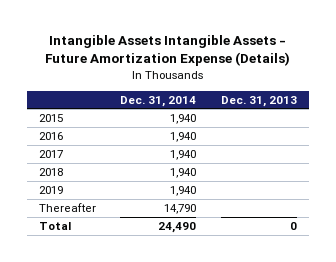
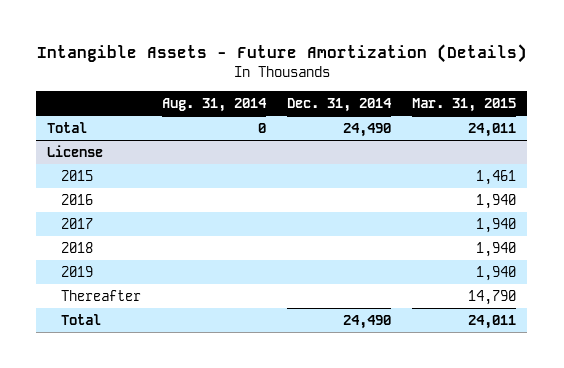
[44,35,290,67] Intangible Assets Intangible Assets - Future Amortization Expense (Details) -> [36,44,527,64] Intangible Assets - Future Amortization (Details)
[220,95,297,107] Dec. 31, 2013 -> none
none -> [162,98,268,113] Aug. 31, 2014
none -> [412,98,517,113] Mar. 31, 2015
[39,113,64,122] 2015 -> none
[39,131,64,140] 2016 -> none
[39,149,64,158] 2017 -> none
[39,167,64,176] 2018 -> none
[39,185,64,194] 2019 -> none
[39,202,97,212] Thereafter -> none
none -> [47,145,104,158] License
none -> [60,170,93,182] 2015
none -> [60,194,93,206] 2016
none -> [60,218,93,230] 2017
none -> [60,242,93,254] 2018
none -> [60,266,93,278] 2019
none -> [60,290,141,302] Thereafter
none -> [60,314,101,326] Total

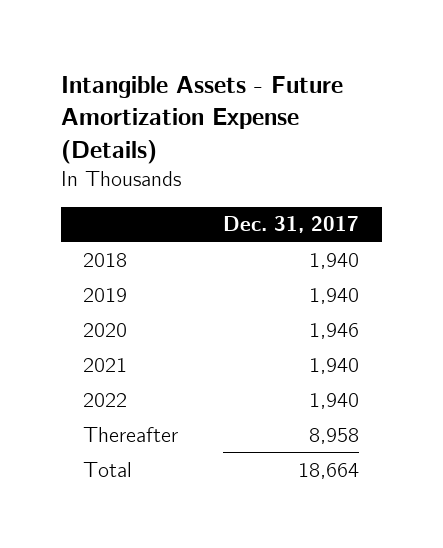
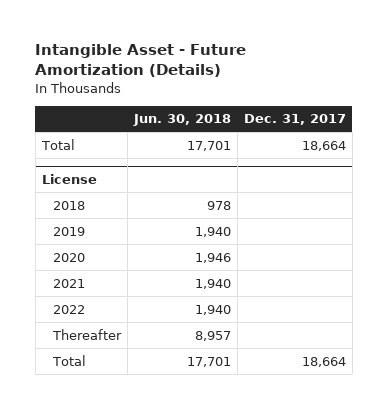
[60,76,343,164] Intangible Assets - Future Amortization Expense (Details) -> [35,44,247,78] Intangible Asset - Future Amortization (Details)
none -> [132,114,231,127] Jun. 30, 2018
[83,252,128,267] 2018 -> none
[83,287,128,302] 2019 -> none
[83,322,128,337] 2020 -> none
[83,357,128,372] 2021 -> none
[83,392,128,407] 2022 -> none
[83,426,179,442] Thereafter -> none
none -> [41,173,97,184] License
none -> [52,200,85,210] 2018
none -> [52,226,85,236] 2019
none -> [52,252,85,262] 2020
none -> [52,278,85,288] 2021
none -> [52,304,85,314] 2022
none -> [51,328,122,340] Thereafter
none -> [51,354,86,366] Total

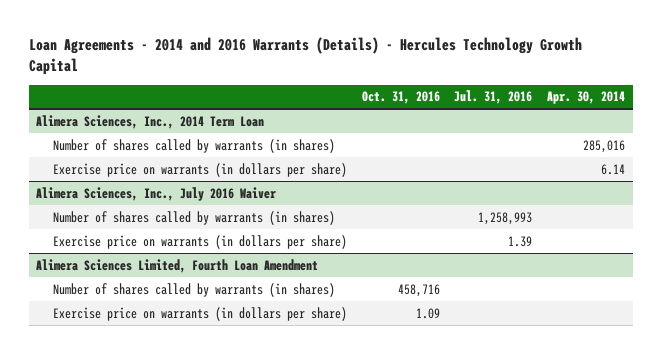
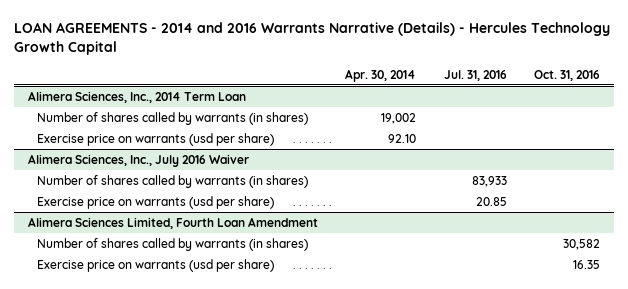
[28,36,582,76] Loan Agreements - 2014 and 2016 Warrants (Details) - Hercules Technology Growth Capital -> [14,22,611,55] LOAN AGREEMENTS - 2014 and 2016 Warrants Narrative (Details) - Hercules Technology Growth Capital
[583,139,626,153] 285,016 -> [381,112,417,124] 19,002
[52,162,347,177] Exercise price on warrants (in dollars per share) -> [36,132,274,146] Exercise price on warrants (usd per share)
[601,163,626,175] 6.14 -> [388,133,417,143] 92.10
[478,211,533,225] 1,258,993 -> [471,175,507,187] 83,933
[52,234,347,249] Exercise price on warrants (in dollars per share) -> [36,195,274,209] Exercise price on warrants (usd per share)
[508,235,533,247] 1.39 -> [475,196,507,206] 20.85
[397,283,440,297] 458,716 -> [562,238,600,250] 30,582
[52,306,347,321] Exercise price on warrants (in dollars per share) -> [36,258,274,272] Exercise price on warrants (usd per share)
[415,307,440,319] 1.09 -> [572,259,600,269] 16.35

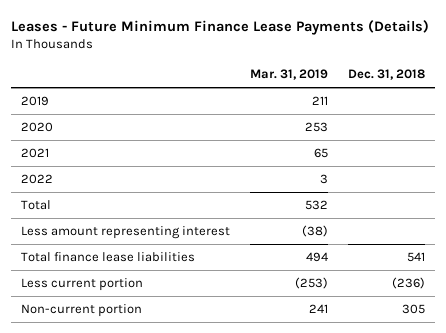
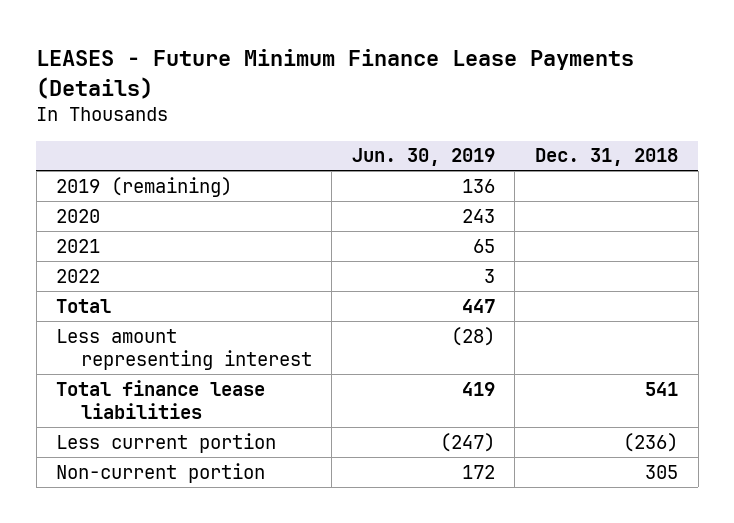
[11,19,430,35] Leases - Future Minimum Finance Lease Payments (Details) -> [36,48,635,99] LEASES - Future Minimum Finance Lease Payments (Details)
[249,69,328,81] Mar. 31, 2019 -> none
none -> [351,148,495,167] Jun. 30, 2019
[21,96,50,107] 2019 -> [56,176,233,197] 2019 (remaining)

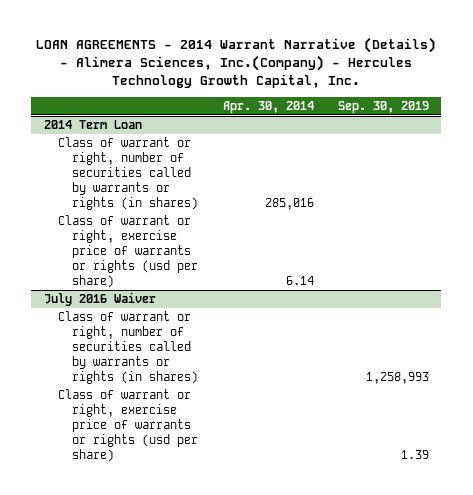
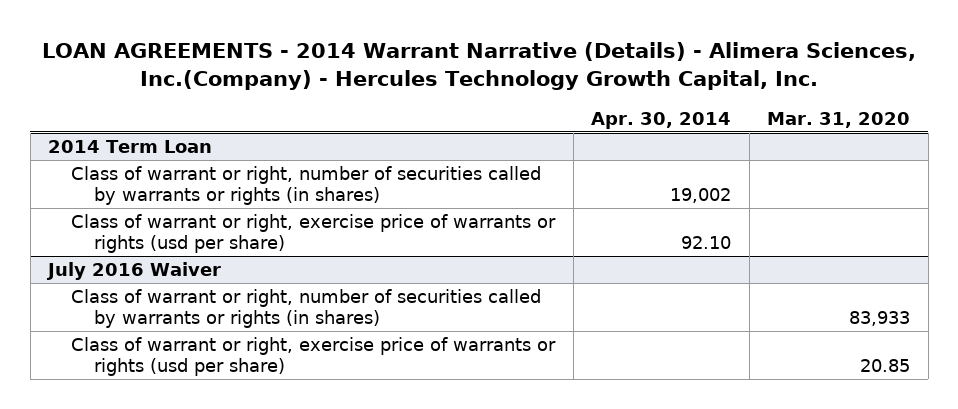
[338,100,430,113] Sep. 30, 2019 -> none
none -> [767,111,911,128] Mar. 31, 2020
[264,197,314,210] 285,016 -> [670,188,732,204] 19,002
[285,275,314,285] 6.14 -> [681,236,732,250] 92.10

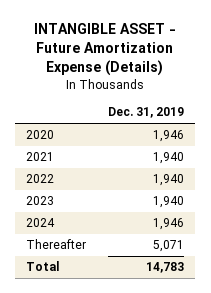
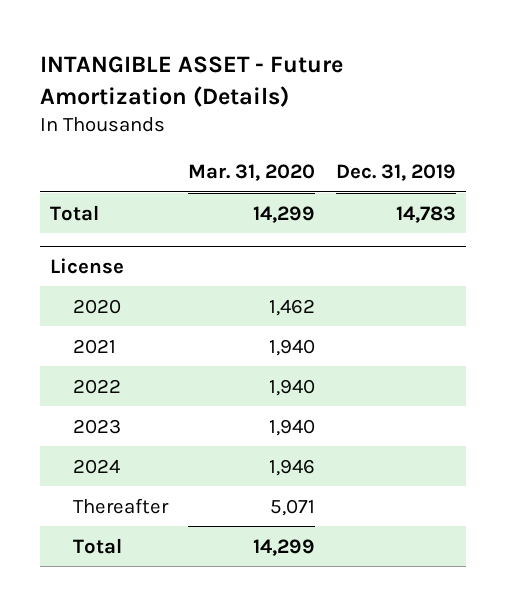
[34,23,177,77] INTANGIBLE ASSET - Future Amortization Expense (Details) -> [40,55,344,107] INTANGIBLE ASSET - Future Amortization (Details)
none -> [188,164,316,182] Mar. 31, 2020
[26,130,55,140] 2020 -> none
[26,152,55,162] 2021 -> none
[26,174,55,184] 2022 -> none
[26,196,55,206] 2023 -> none
[26,218,56,228] 2024 -> none
[26,239,87,250] Thereafter -> none
none -> [50,257,125,274] License
none -> [72,298,121,314] 2020
none -> [72,338,116,354] 2021
none -> [72,378,121,394] 2022
none -> [72,418,121,434] 2023
none -> [72,458,120,474] 2024
none -> [72,497,169,514] Thereafter
none -> [72,537,122,554] Total

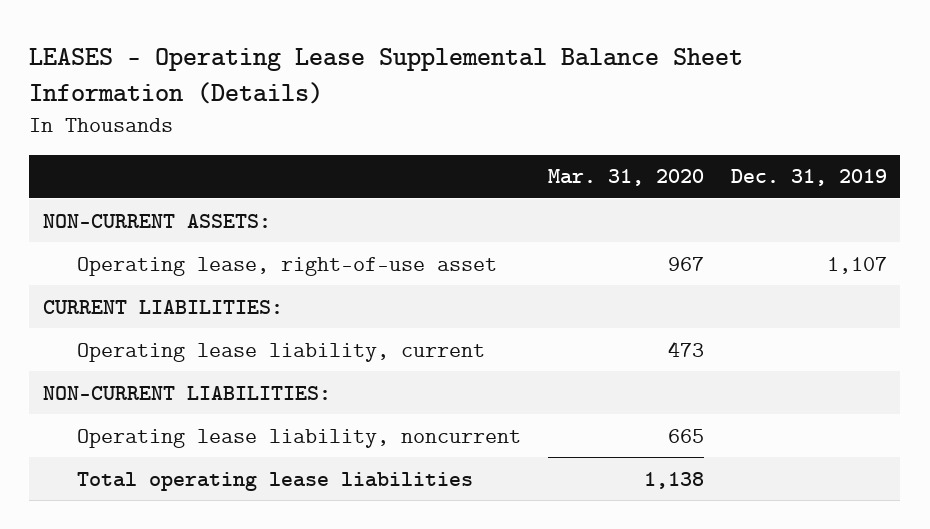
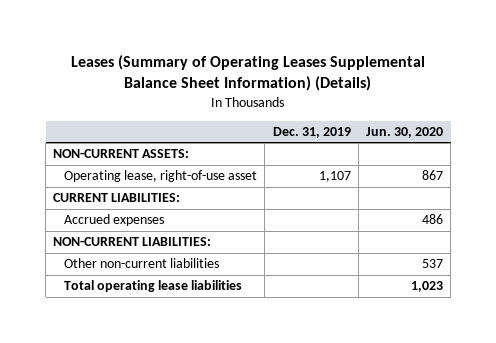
[29,48,744,104] LEASES - Operating Lease Supplemental Balance Sheet Information (Details) -> [71,55,426,92] Leases (Summary of Operating Leases Supplemental Balance Sheet Information) (Details)
[547,169,704,187] Mar. 31, 2020 -> none
none -> [365,126,443,138] Jun. 30, 2020
[76,342,485,362] Operating lease liability, current -> [64,214,165,227] Accrued expenses
[76,428,521,448] Operating lease liability, noncurrent -> [64,258,220,269] Other non-current liabilities

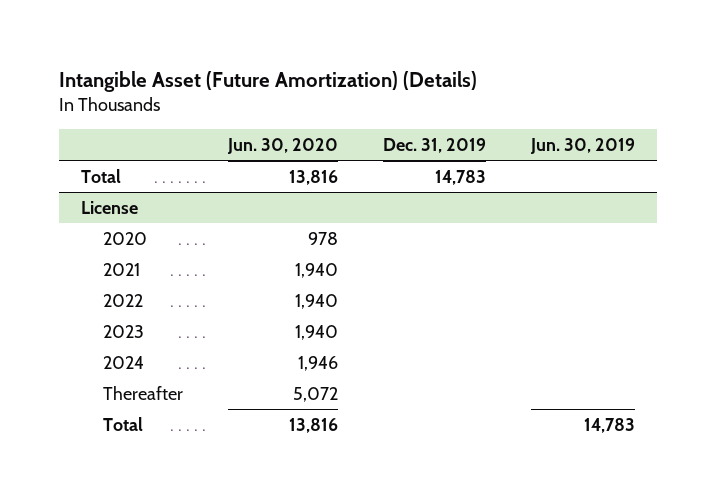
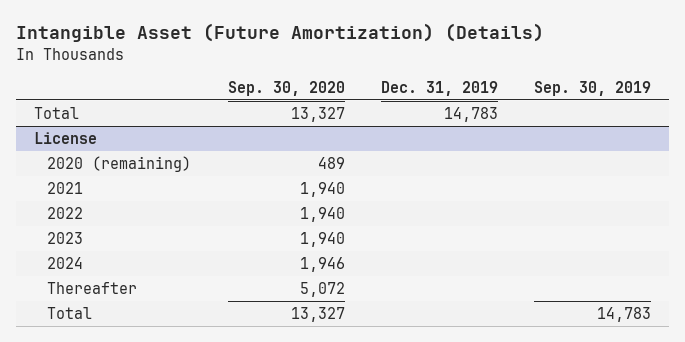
[227,137,339,154] Jun. 30, 2020 -> none
[529,137,635,154] Jun. 30, 2019 -> none
none -> [227,81,345,97] Sep. 30, 2020
none -> [533,81,651,97] Sep. 30, 2019
[103,231,148,245] 2020 -> [47,155,192,172] 2020 (remaining)

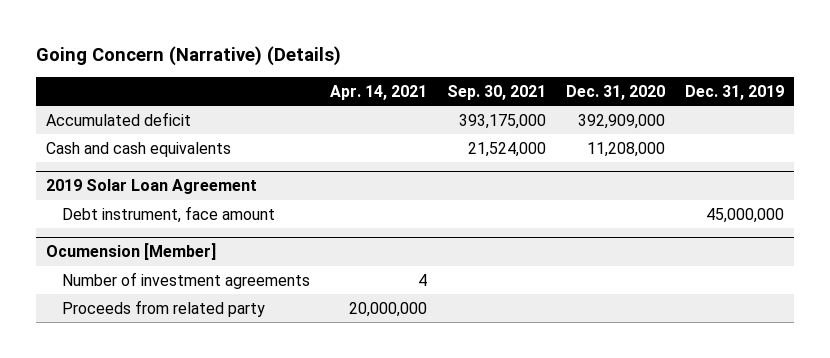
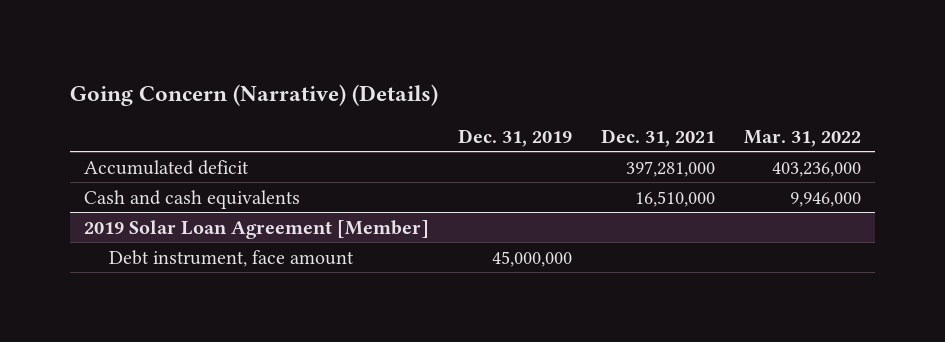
[330,85,428,101] Apr. 14, 2021 -> none
[447,85,547,101] Sep. 30, 2021 -> none
[566,85,666,101] Dec. 31, 2020 -> none
none -> [600,128,715,147] Dec. 31, 2021
none -> [743,129,861,147] Mar. 31, 2022
[45,179,257,195] 2019 Solar Loan Agreement -> [84,219,430,239] 2019 Solar Loan Agreement [Member]
[45,243,216,261] Ocumension [Member] -> none
[62,271,311,289] Number of investment agreements -> none
[62,299,266,317] Proceeds from related party -> none

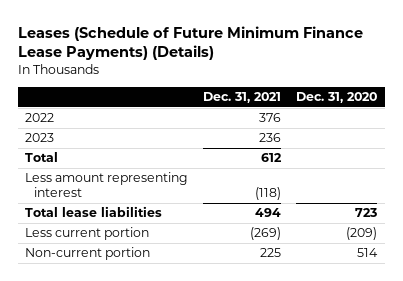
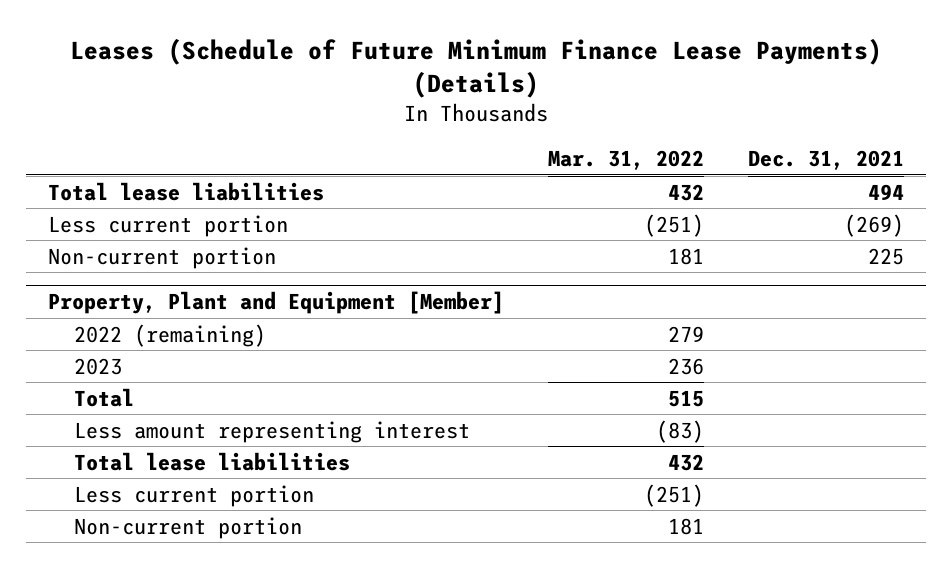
[296,92,378,104] Dec. 31, 2020 -> none
none -> [547,149,704,170] Mar. 31, 2022
[25,113,55,123] 2022 -> none
[25,133,55,143] 2023 -> none
[25,152,59,163] Total -> none
[25,172,189,198] Less amount representing interest -> none
none -> [47,291,504,315] Property, Plant and Equipment [Member]
none -> [74,323,267,347] 2022 (remaining)
none -> [74,357,123,375] 2023
none -> [74,387,135,407] Total
none -> [74,420,471,443] Less amount representing interest
none -> [74,451,351,471] Total lease liabilities
none -> [74,484,315,507] Less current portion
none -> [74,516,303,539] Non-current portion

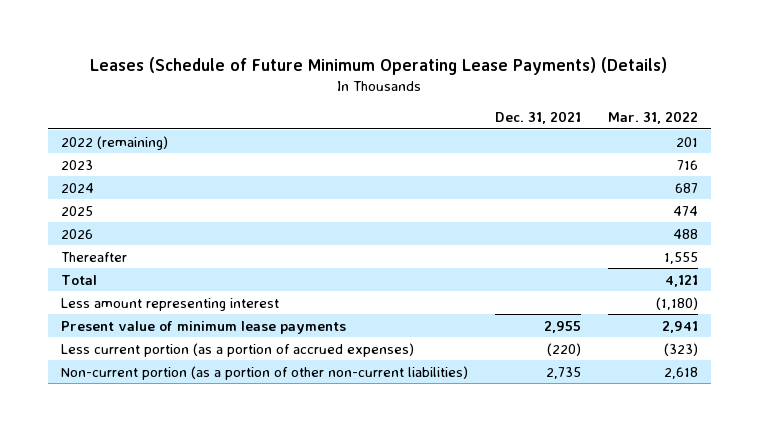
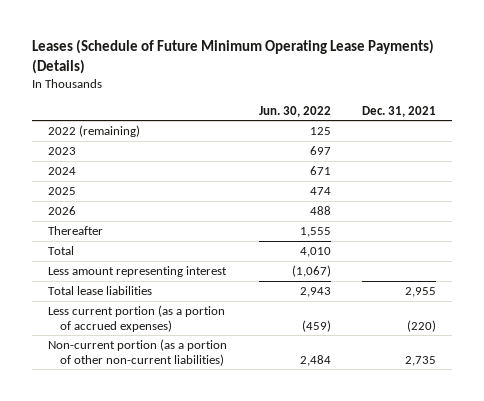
[607,110,698,124] Mar. 31, 2022 -> none
none -> [258,105,331,117] Jun. 30, 2022
[61,320,347,334] Present value of minimum lease payments -> [47,286,152,296] Total lease liabilities

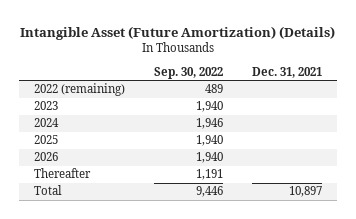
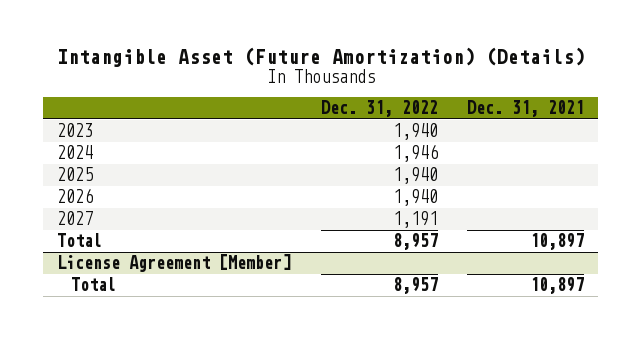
[153,67,223,80] Sep. 30, 2022 -> none
none -> [320,100,438,118] Dec. 31, 2022
[33,83,125,97] 2022 (remaining) -> none
[33,168,91,179] Thereafter -> none
none -> [57,211,94,226] 2027
none -> [57,254,292,273] License Agreement [Member]
none -> [70,277,116,292] Total

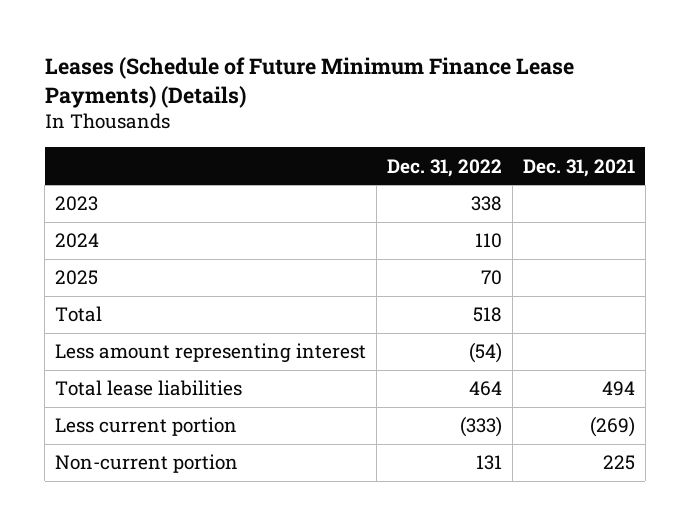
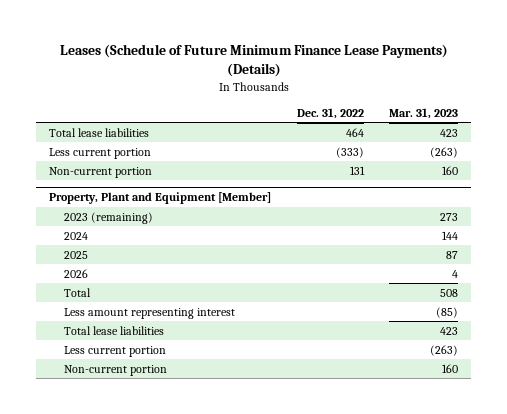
[522,158,635,177] Dec. 31, 2021 -> none
none -> [389,107,459,119] Mar. 31, 2023
[55,196,99,212] 2023 -> none
[55,233,100,249] 2024 -> none
[55,270,99,286] 2025 -> none
[55,306,103,323] Total -> none
[55,343,367,364] Less amount representing interest -> none
none -> [49,192,272,205] Property, Plant and Equipment [Member]
none -> [64,211,154,224] 2023 (remaining)
none -> [64,231,89,240] 2024
none -> [64,250,89,259] 2025
none -> [64,268,89,278] 2026
none -> [64,287,92,297] Total
none -> [64,307,236,319] Less amount representing interest
none -> [64,325,165,335] Total lease liabilities
none -> [64,345,167,357] Less current portion
none -> [64,364,168,376] Non-current portion

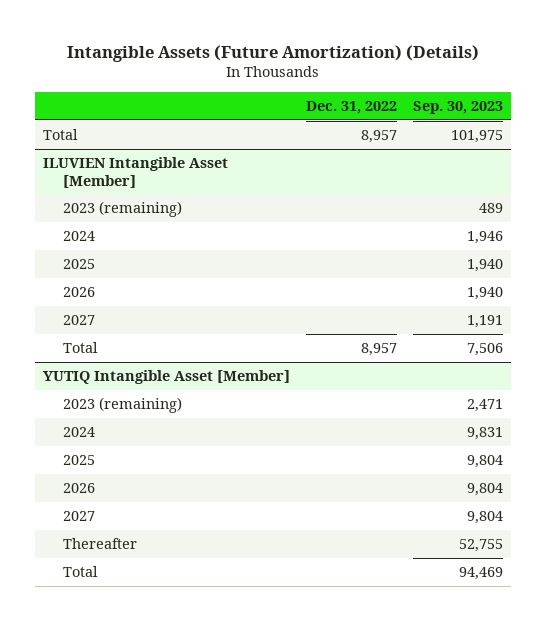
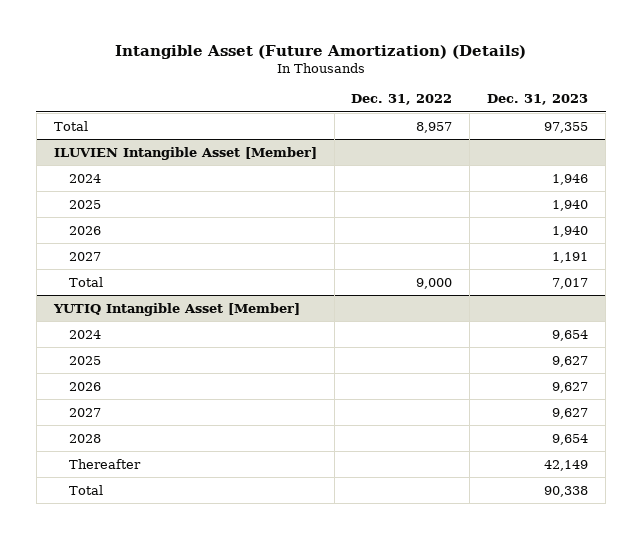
[67,44,480,62] Intangible Assets (Future Amortization) (Details) -> [114,44,526,59] Intangible Asset (Future Amortization) (Details)
[413,101,504,115] Sep. 30, 2023 -> none
none -> [487,94,589,106] Dec. 31, 2023
[63,201,183,218] 2023 (remaining) -> none
[361,343,398,357] 8,957 -> [416,277,453,289] 9,000
[63,397,183,414] 2023 (remaining) -> none
none -> [68,433,101,443] 2028

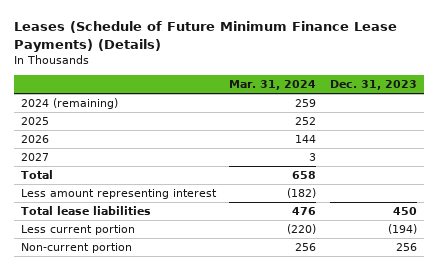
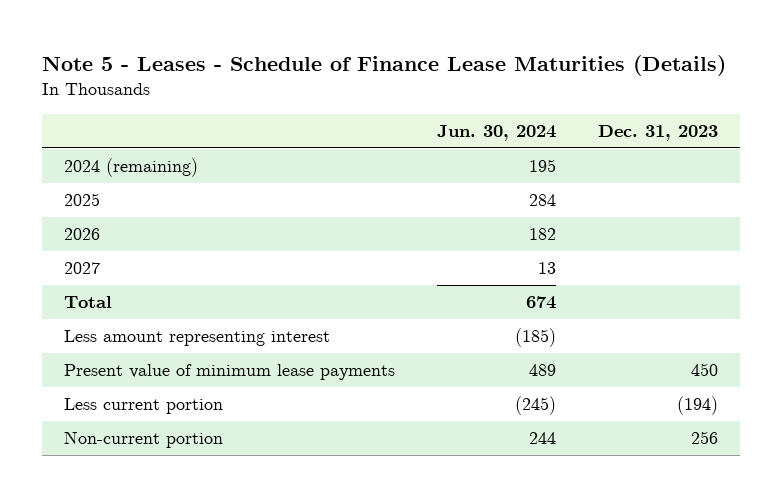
[13,21,397,52] Leases (Schedule of Future Minimum Finance Lease Payments) (Details) -> [42,54,727,76] Note 5 - Leases - Schedule of Finance Lease Maturities (Details)
[229,80,317,91] Mar. 31, 2024 -> none
none -> [436,124,556,141] Jun. 30, 2024
[20,206,151,216] Total lease liabilities -> [63,364,395,381] Present value of minimum lease payments

